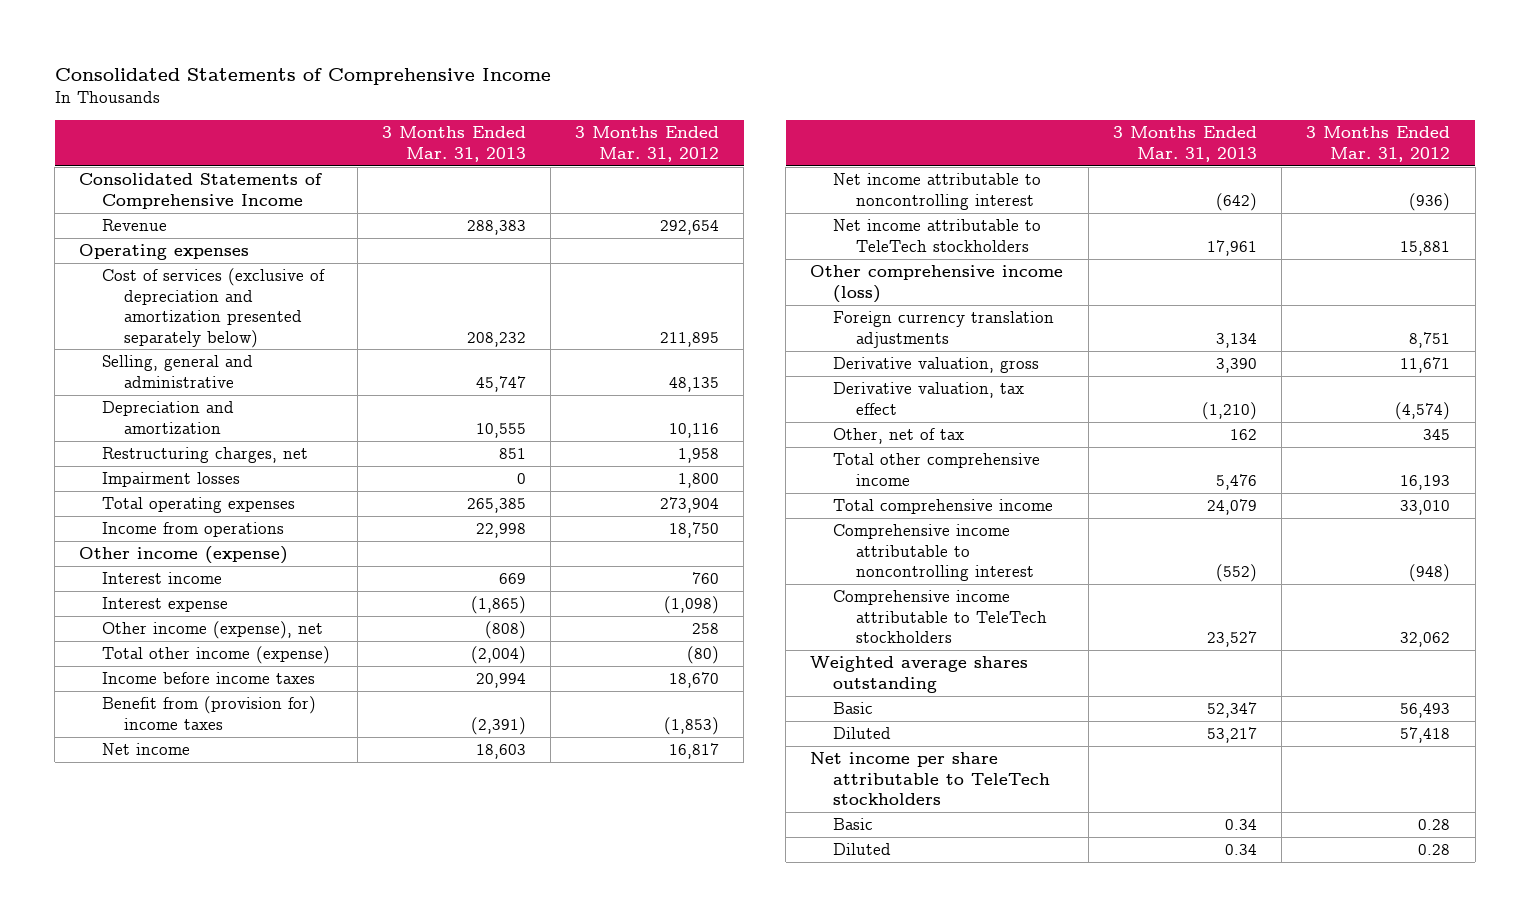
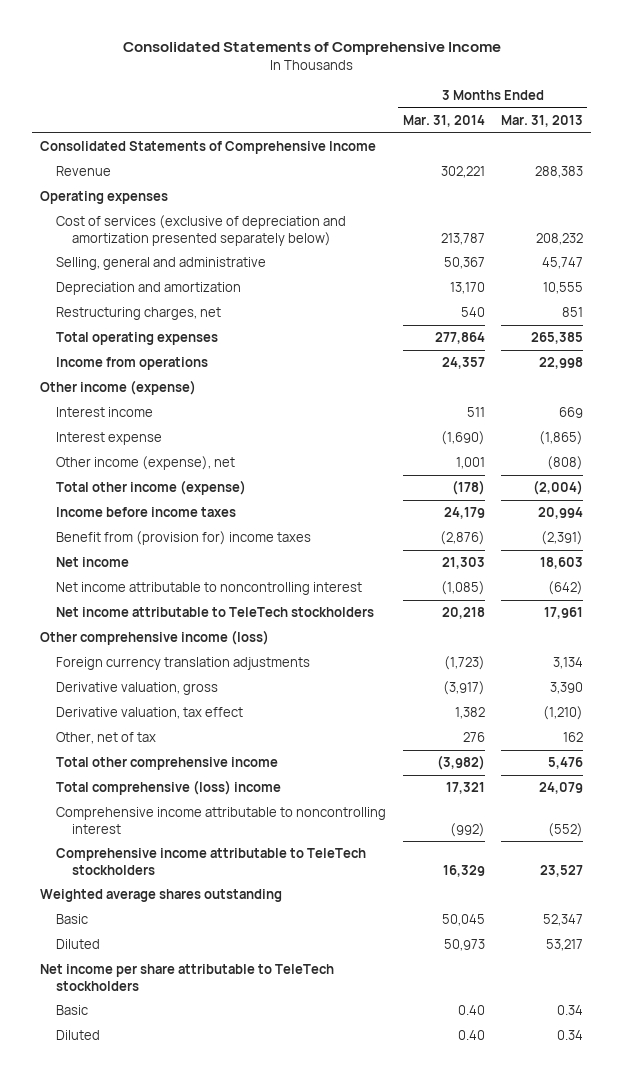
[575,126,720,162] 3 Months Ended Mar. 31, 2012 -> none
none -> [402,114,485,127] Mar. 31, 2014
[101,472,240,488] Impairment losses -> none
[832,499,1053,515] Total comprehensive income -> [55,780,281,796] Total comprehensive (loss) income

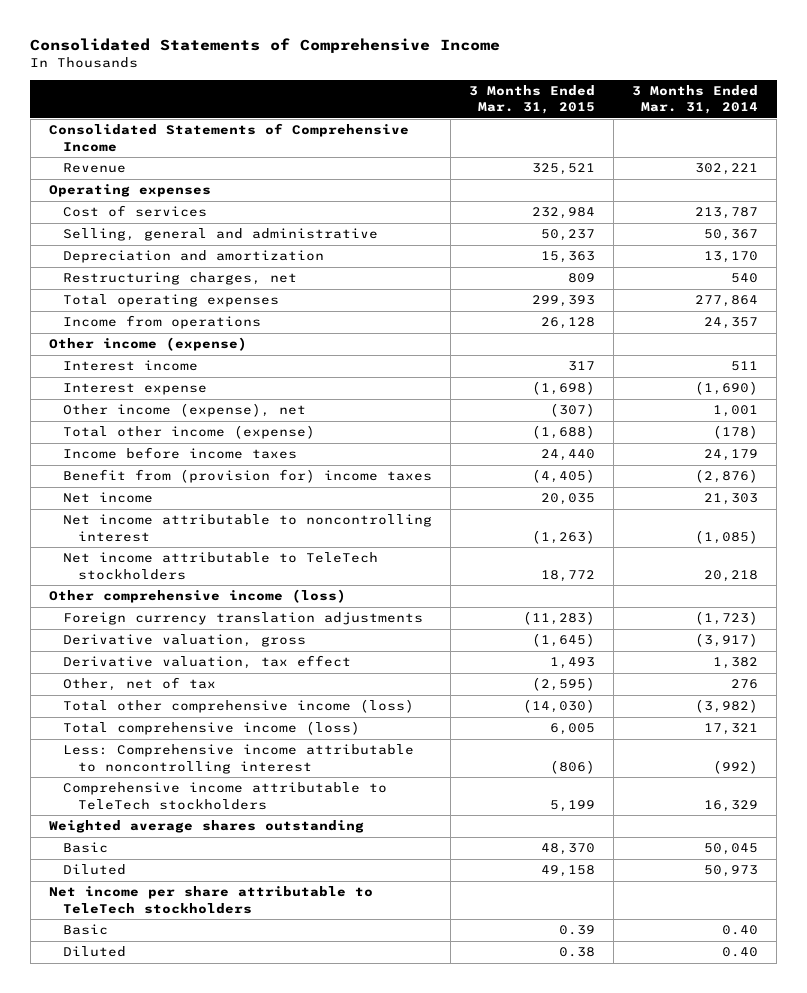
[501,114,584,127] Mar. 31, 2013 -> none
none -> [469,84,596,115] 3 Months Ended Mar. 31, 2015
[55,215,346,246] Cost of services (exclusive of depreciation and amortization presented separately below) -> [63,205,208,218] Cost of services
[55,757,278,771] Total other comprehensive income -> [63,699,415,714] Total other comprehensive income (loss)
[55,780,281,796] Total comprehensive (loss) income -> [63,721,361,736] Total comprehensive income (loss)
[55,807,386,834] Comprehensive income attributable to noncontrolling interest -> [63,744,415,774] Less: Comprehensive income attributable to noncontrolling interest

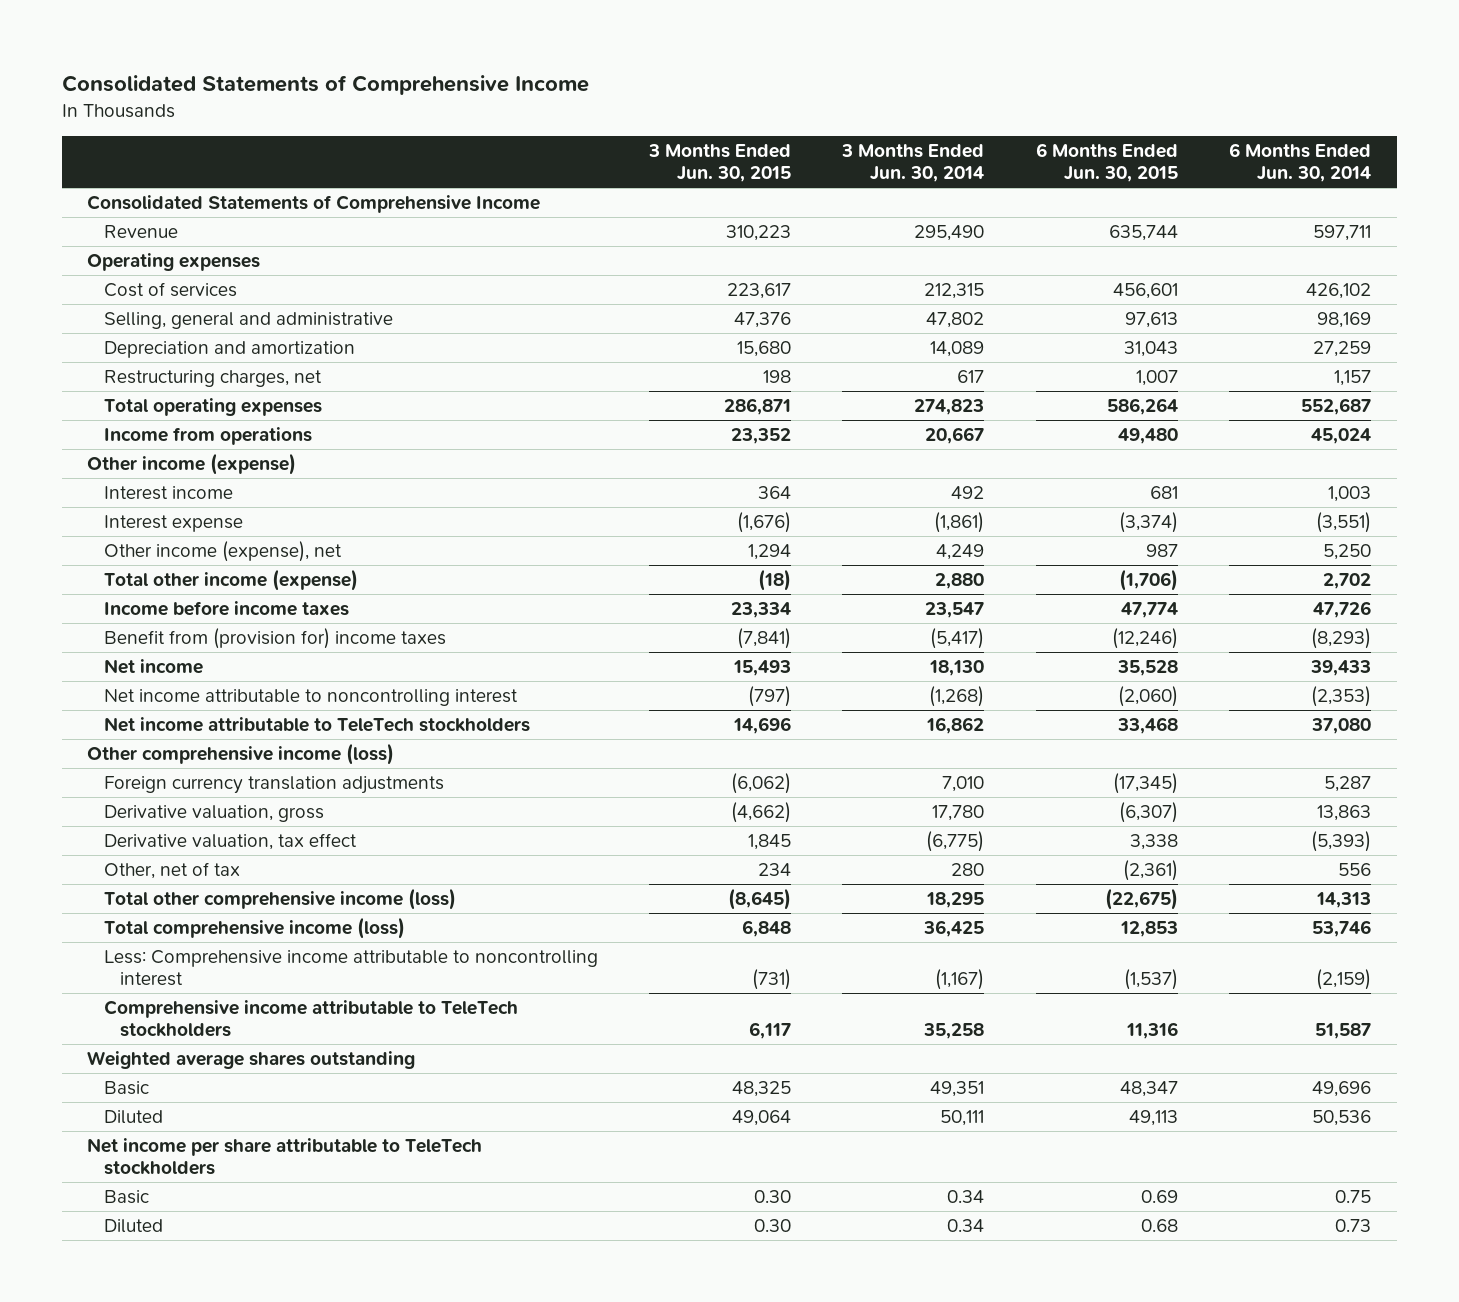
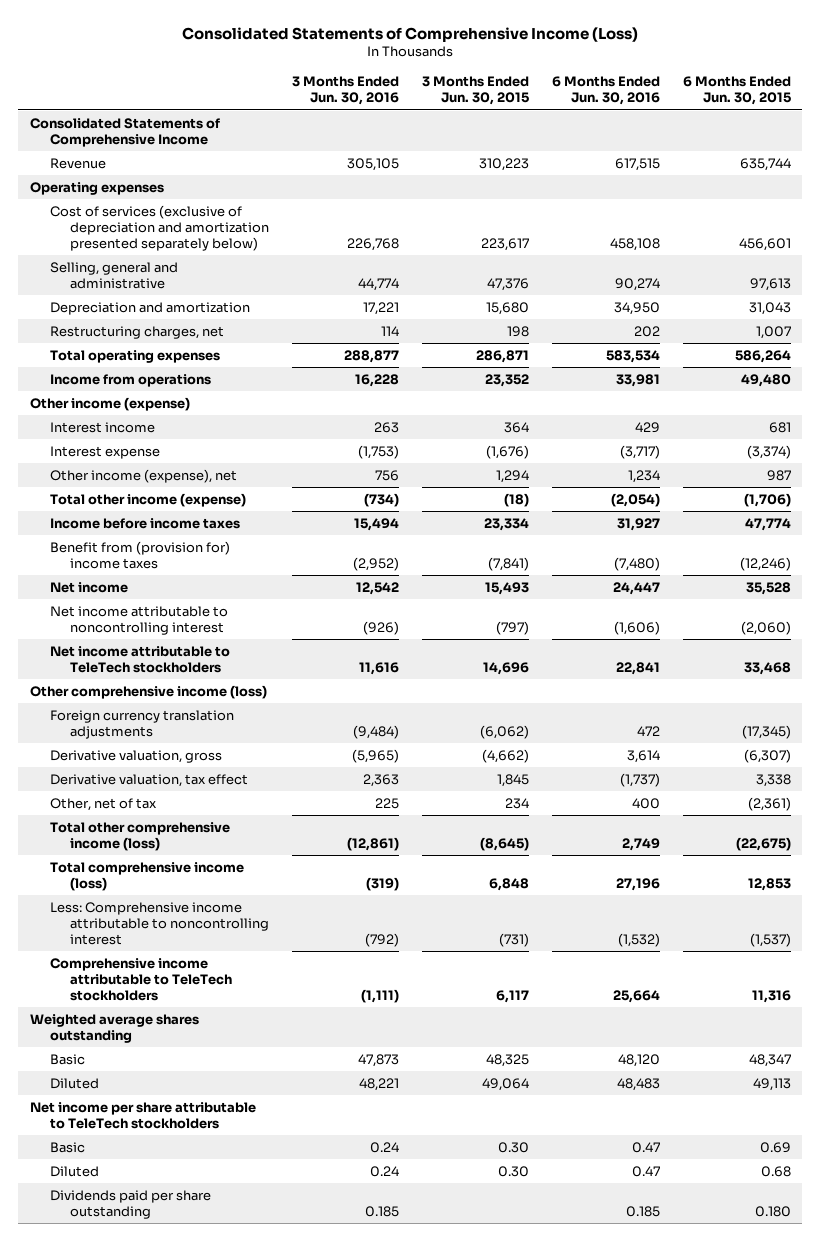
[61,75,589,96] Consolidated Statements of Comprehensive Income -> [182,26,639,42] Consolidated Statements of Comprehensive Income (Loss)
[841,143,985,183] 3 Months Ended Jun. 30, 2014 -> none
[1229,142,1372,183] 6 Months Ended Jun. 30, 2014 -> none
none -> [291,76,399,106] 3 Months Ended Jun. 30, 2016
none -> [551,76,660,106] 6 Months Ended Jun. 30, 2016
[103,281,237,297] Cost of services -> [49,204,269,251] Cost of services (exclusive of depreciation and amortization presented separately below)
none -> [49,1189,211,1219] Dividends paid per share outstanding

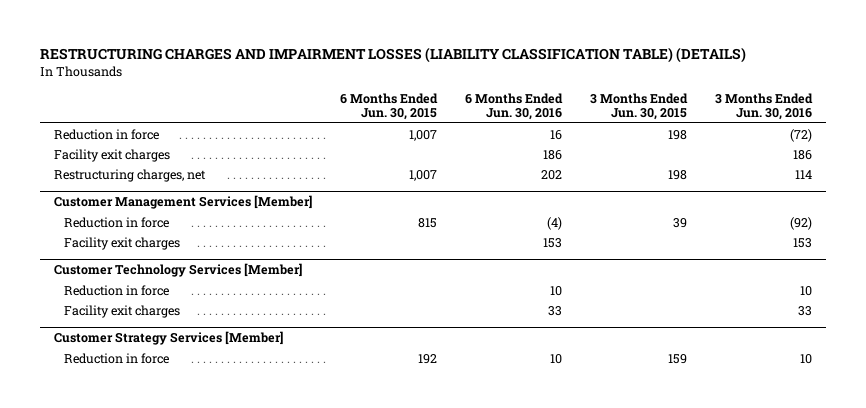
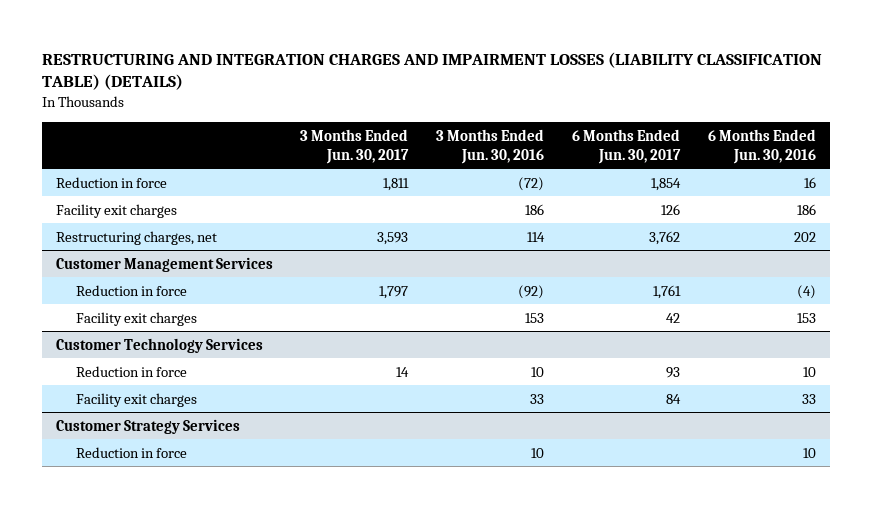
[39,47,746,64] RESTRUCTURING CHARGES AND IMPAIRMENT LOSSES (LIABILITY CLASSIFICATION TABLE) (DETAILS) -> [41,51,822,91] RESTRUCTURING AND INTEGRATION CHARGES AND IMPAIRMENT LOSSES (LIABILITY CLASSIFICATION TABLE) (DETAILS)
[339,92,438,120] 6 Months Ended Jun. 30, 2015 -> none
[590,92,689,120] 3 Months Ended Jun. 30, 2015 -> none
none -> [300,128,410,164] 3 Months Ended Jun. 30, 2017
none -> [572,128,682,164] 6 Months Ended Jun. 30, 2017
[53,194,312,209] Customer Management Services [Member] -> [55,256,273,272] Customer Management Services
[53,262,302,277] Customer Technology Services [Member] -> [55,337,263,353] Customer Technology Services
[53,330,283,345] Customer Strategy Services [Member] -> [55,418,240,434] Customer Strategy Services

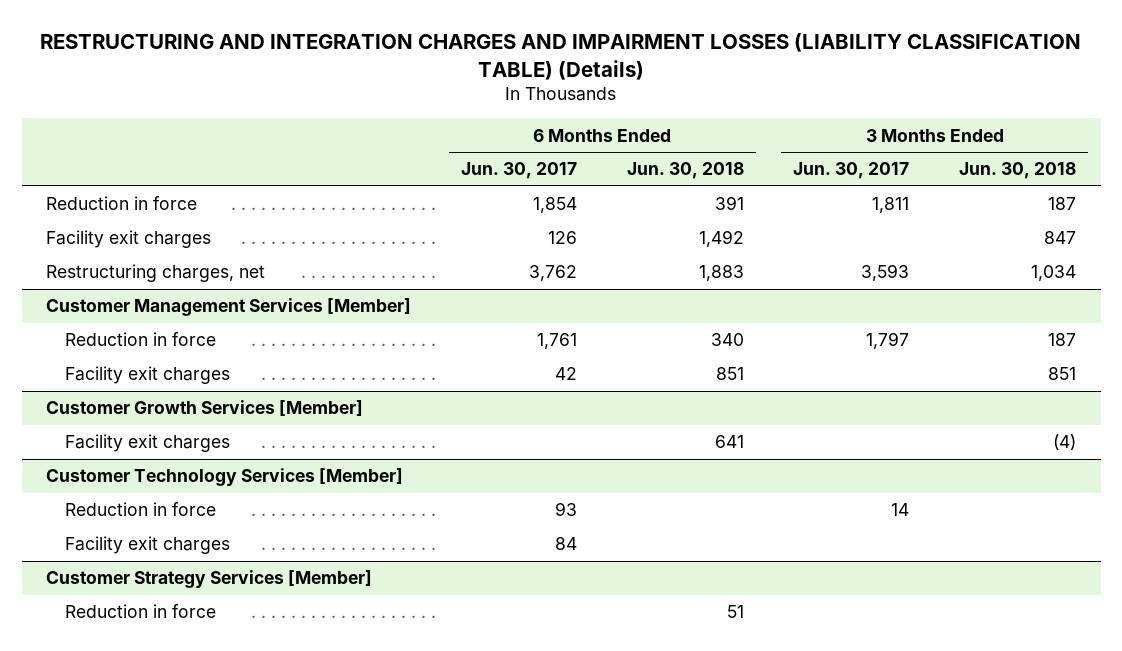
[41,51,822,91] RESTRUCTURING AND INTEGRATION CHARGES AND IMPAIRMENT LOSSES (LIABILITY CLASSIFICATION TABLE) (DETAILS) -> [40,33,1082,80] RESTRUCTURING AND INTEGRATION CHARGES AND IMPAIRMENT LOSSES (LIABILITY CLASSIFICATION TABLE) (Details)
[436,128,545,164] 3 Months Ended Jun. 30, 2016 -> none
[708,128,817,164] 6 Months Ended Jun. 30, 2016 -> none
none -> [626,162,744,180] Jun. 30, 2018
none -> [958,162,1076,180] Jun. 30, 2018
[55,256,273,272] Customer Management Services -> [46,298,412,317] Customer Management Services [Member]
none -> [46,400,364,417] Customer Growth Services [Member]
none -> [65,434,231,453] Facility exit charges
[55,337,263,353] Customer Technology Services -> [46,468,404,487] Customer Technology Services [Member]
[55,418,240,434] Customer Strategy Services -> [46,570,373,589] Customer Strategy Services [Member]

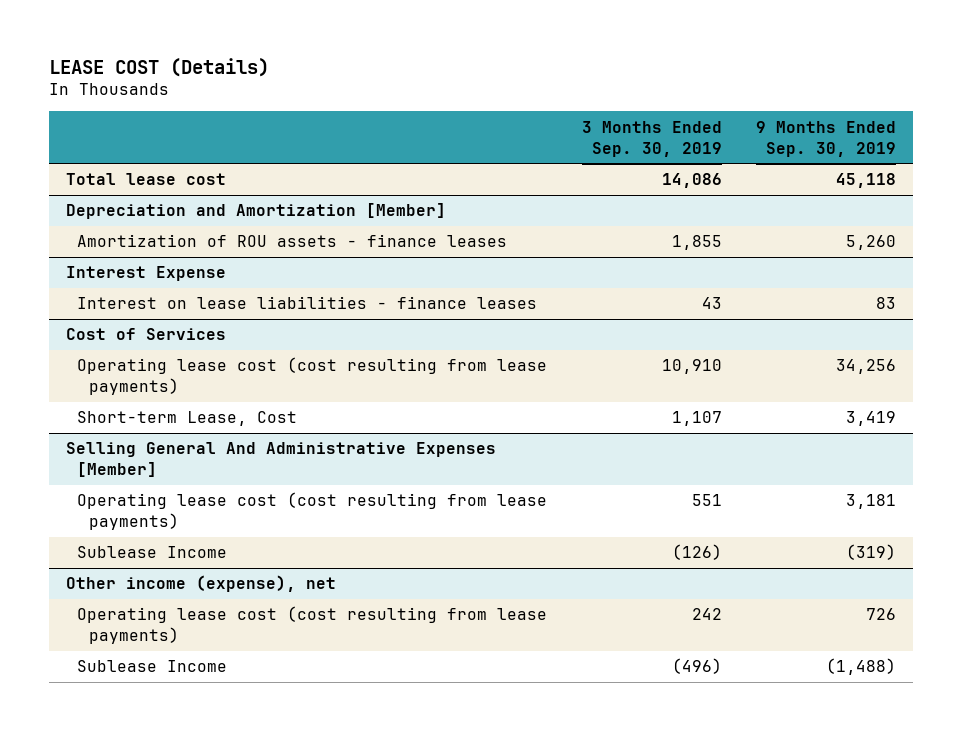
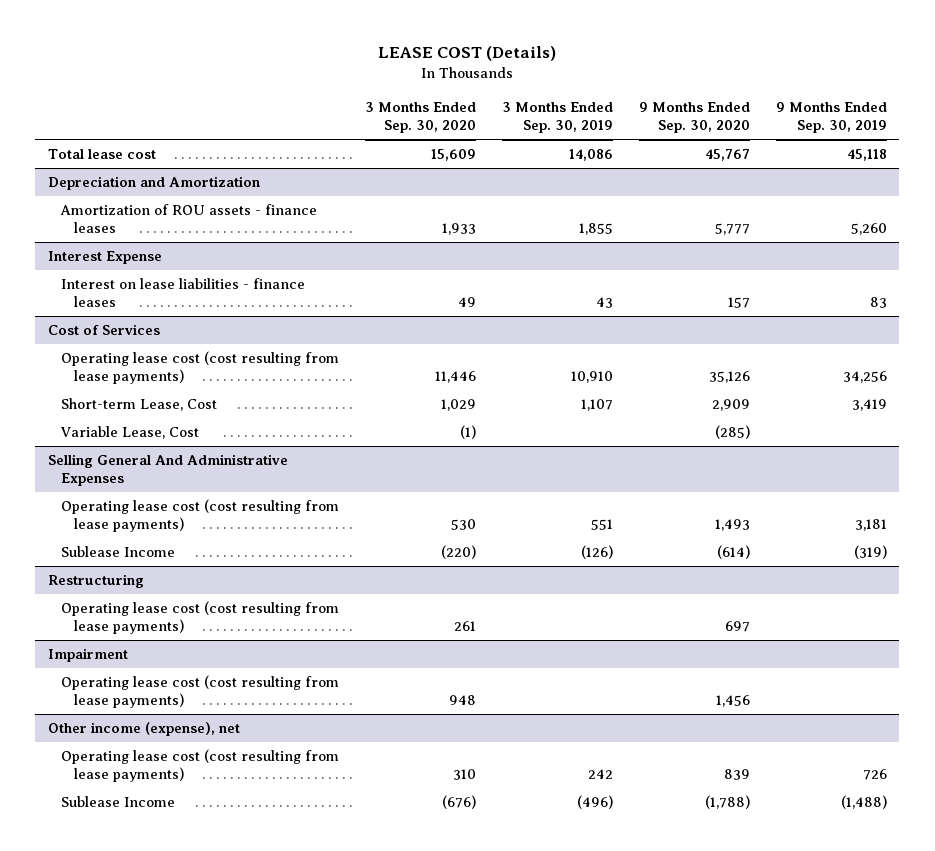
none -> [365,102,477,134] 3 Months Ended Sep. 30, 2020
none -> [638,102,750,134] 9 Months Ended Sep. 30, 2020
[65,203,446,220] Depreciation and Amortization [Member] -> [48,176,261,191] Depreciation and Amortization
none -> [60,426,200,440] Variable Lease, Cost
[65,442,496,478] Selling General And Administrative Expenses [Member] -> [48,454,289,487] Selling General And Administrative Expenses
none -> [48,574,145,589] Restructuring
none -> [61,601,340,635] Operating lease cost (cost resulting from lease payments)
none -> [48,648,129,663] Impairment
none -> [61,675,340,709] Operating lease cost (cost resulting from lease payments)

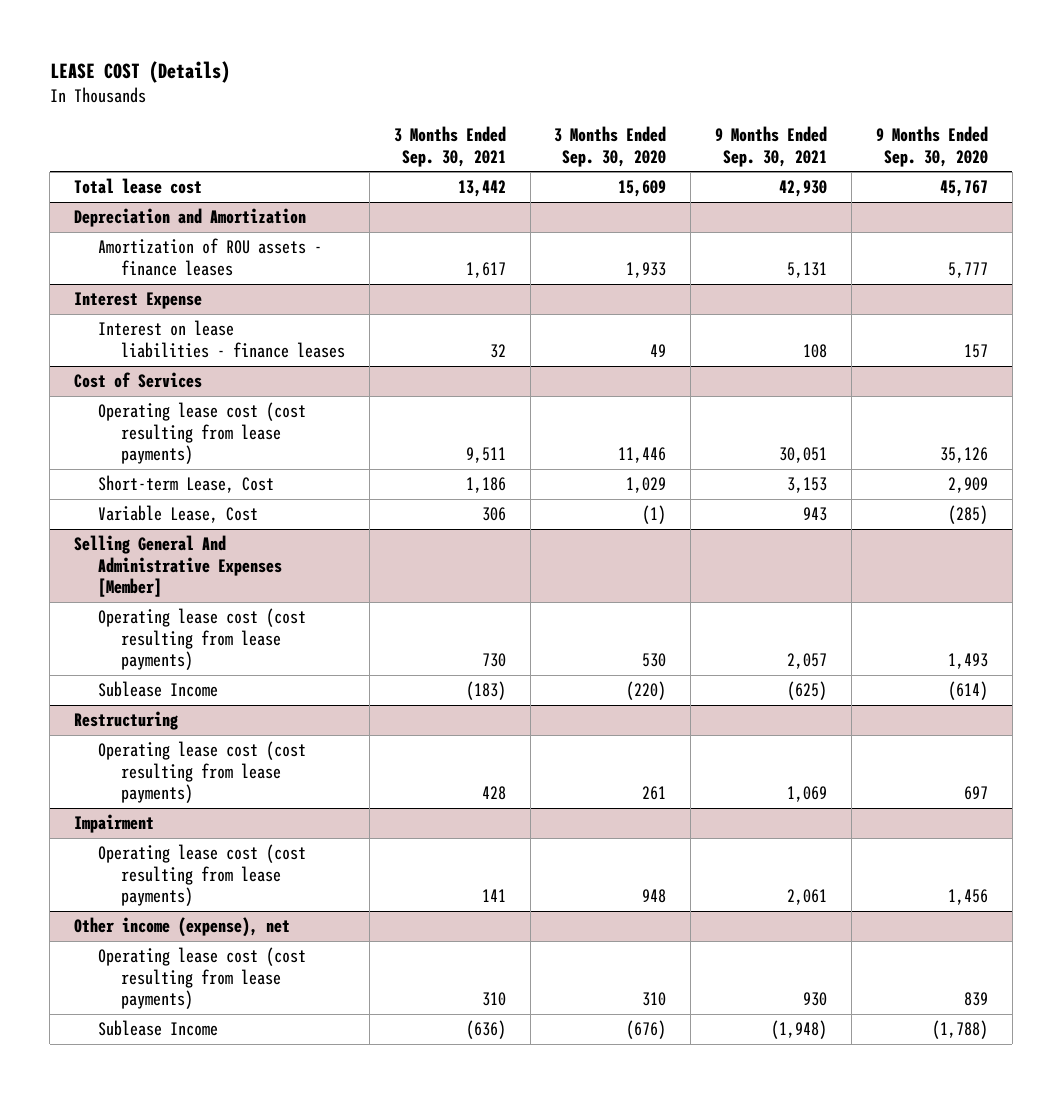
[501,102,613,134] 3 Months Ended Sep. 30, 2019 -> none
[775,102,887,134] 9 Months Ended Sep. 30, 2019 -> none
none -> [393,126,506,167] 3 Months Ended Sep. 30, 2021
none -> [715,126,828,167] 9 Months Ended Sep. 30, 2021
[48,454,289,487] Selling General And Administrative Expenses -> [74,535,282,598] Selling General And Administrative Expenses [Member]

